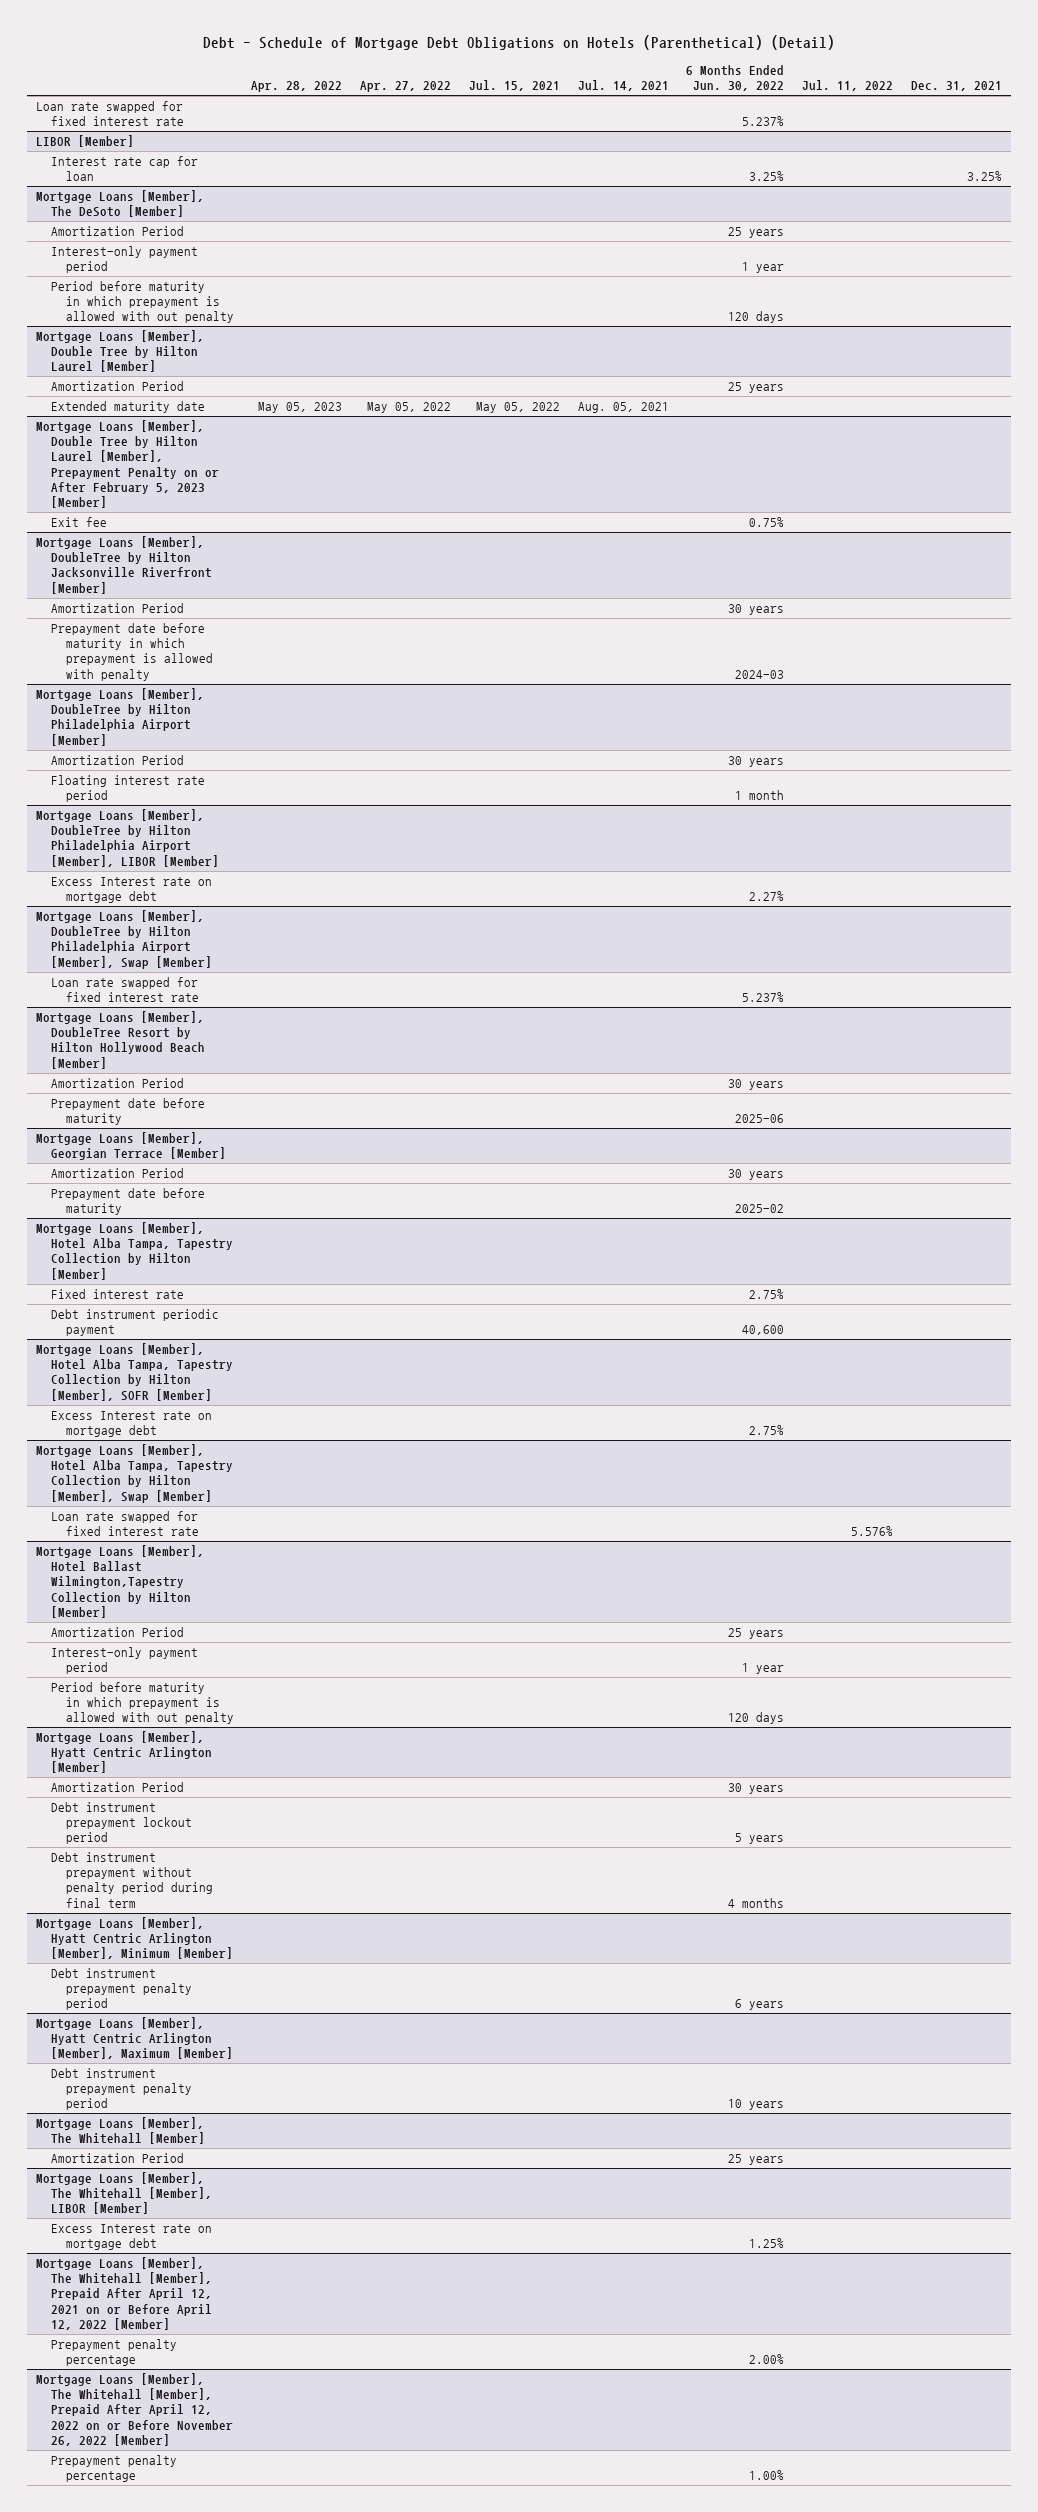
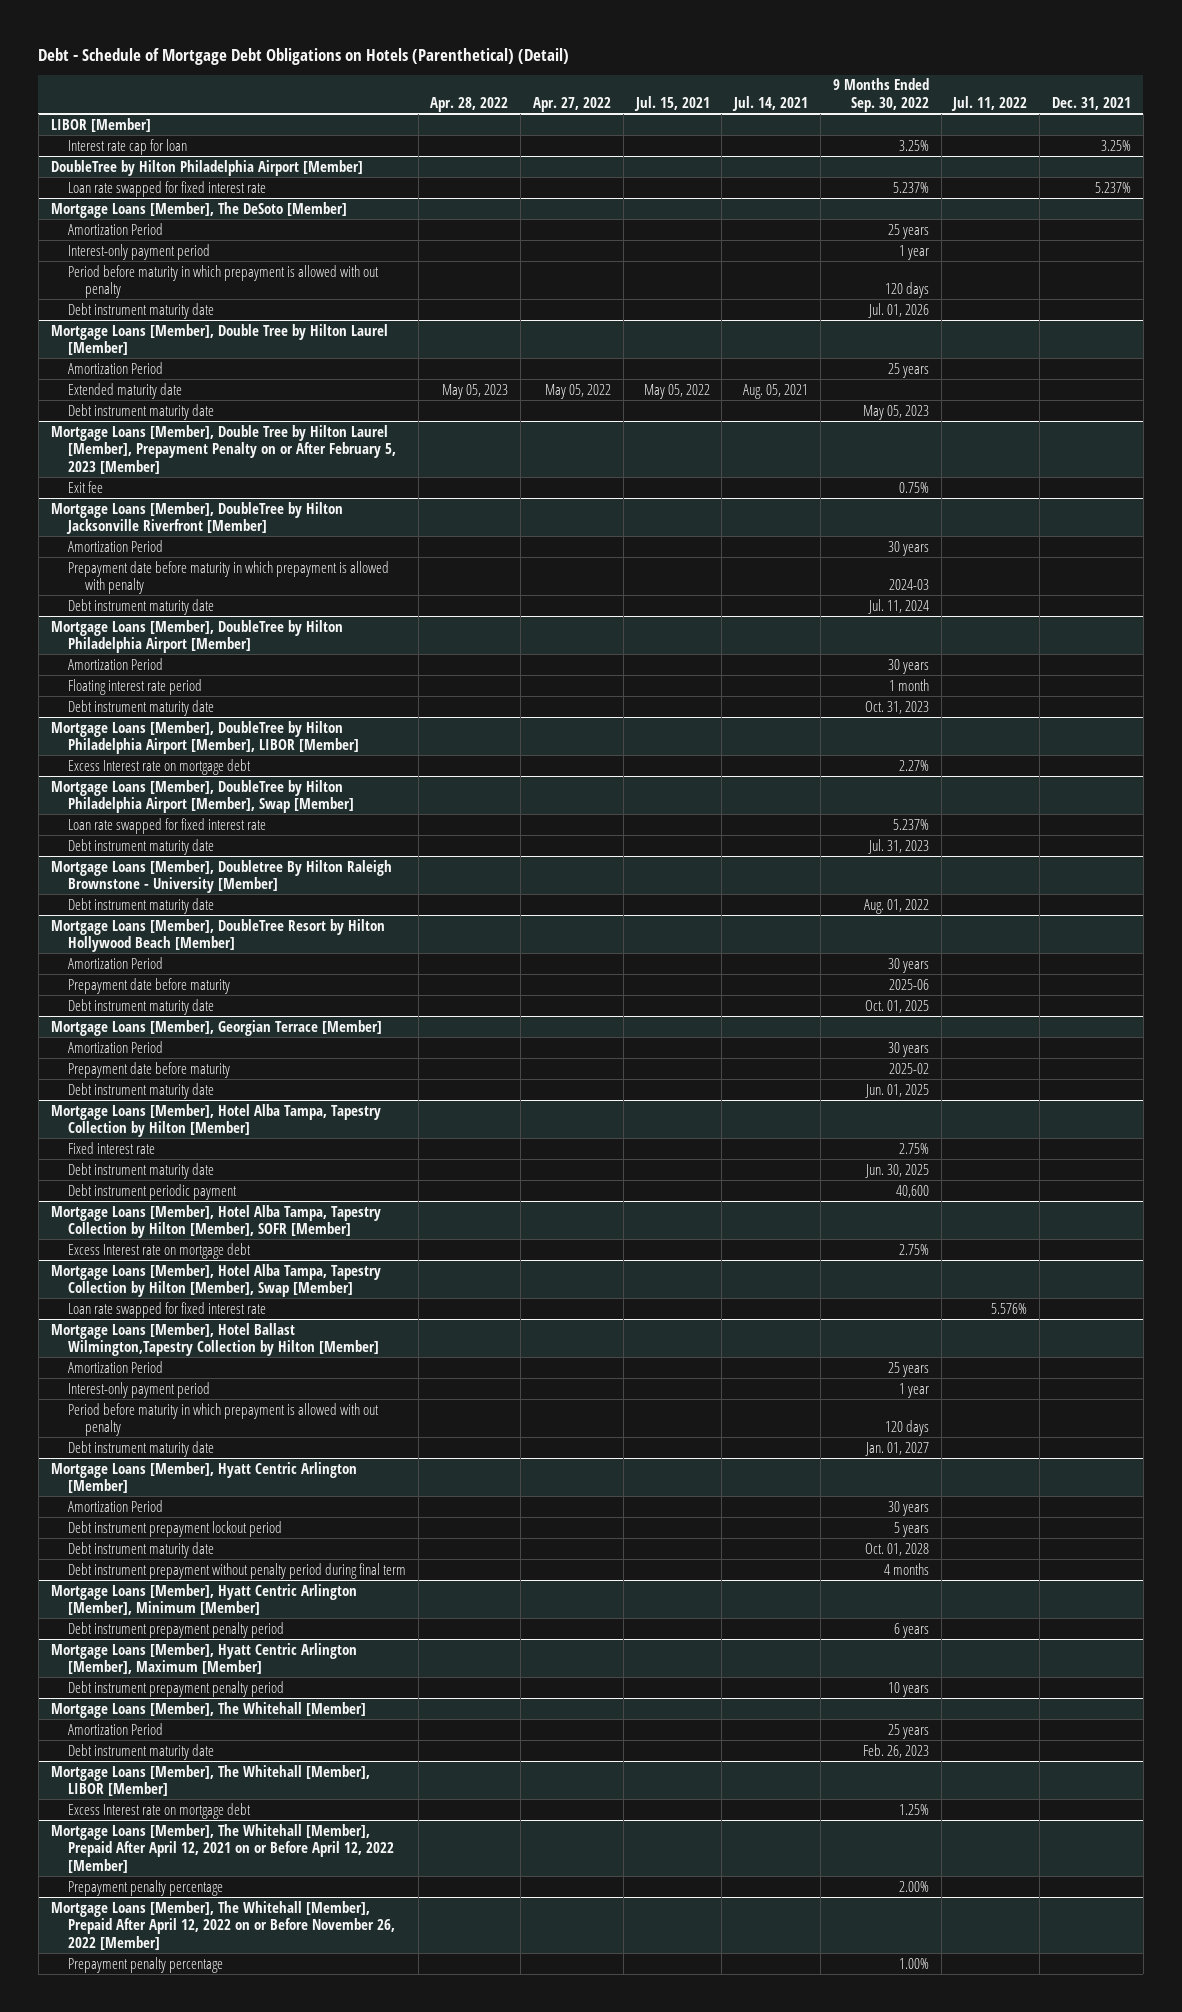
[686,65,785,92] 6 Months Ended Jun. 30, 2022 -> none
none -> [832,78,929,112] 9 Months Ended Sep. 30, 2022
[36,101,184,127] Loan rate swapped for fixed interest rate -> none
none -> [50,159,363,176] DoubleTree by Hilton Philadelphia Airport [Member]
none -> [67,180,266,197] Loan rate swapped for fixed interest rate
none -> [67,302,214,319] Debt instrument maturity date
none -> [67,403,214,420] Debt instrument maturity date
none -> [67,598,214,615] Debt instrument maturity date
none -> [67,699,214,716] Debt instrument maturity date
none -> [67,838,214,855] Debt instrument maturity date
none -> [50,859,392,894] Mortgage Loans [Member], Doubletree By Hilton Raleigh Brownstone - University [Member]
none -> [67,897,214,914] Debt instrument maturity date
none -> [67,998,214,1015] Debt instrument maturity date
none -> [67,1082,214,1099] Debt instrument maturity date
none -> [67,1162,214,1179] Debt instrument maturity date
none -> [67,1440,214,1457] Debt instrument maturity date
none -> [67,1541,214,1558] Debt instrument maturity date
none -> [67,1743,214,1760] Debt instrument maturity date

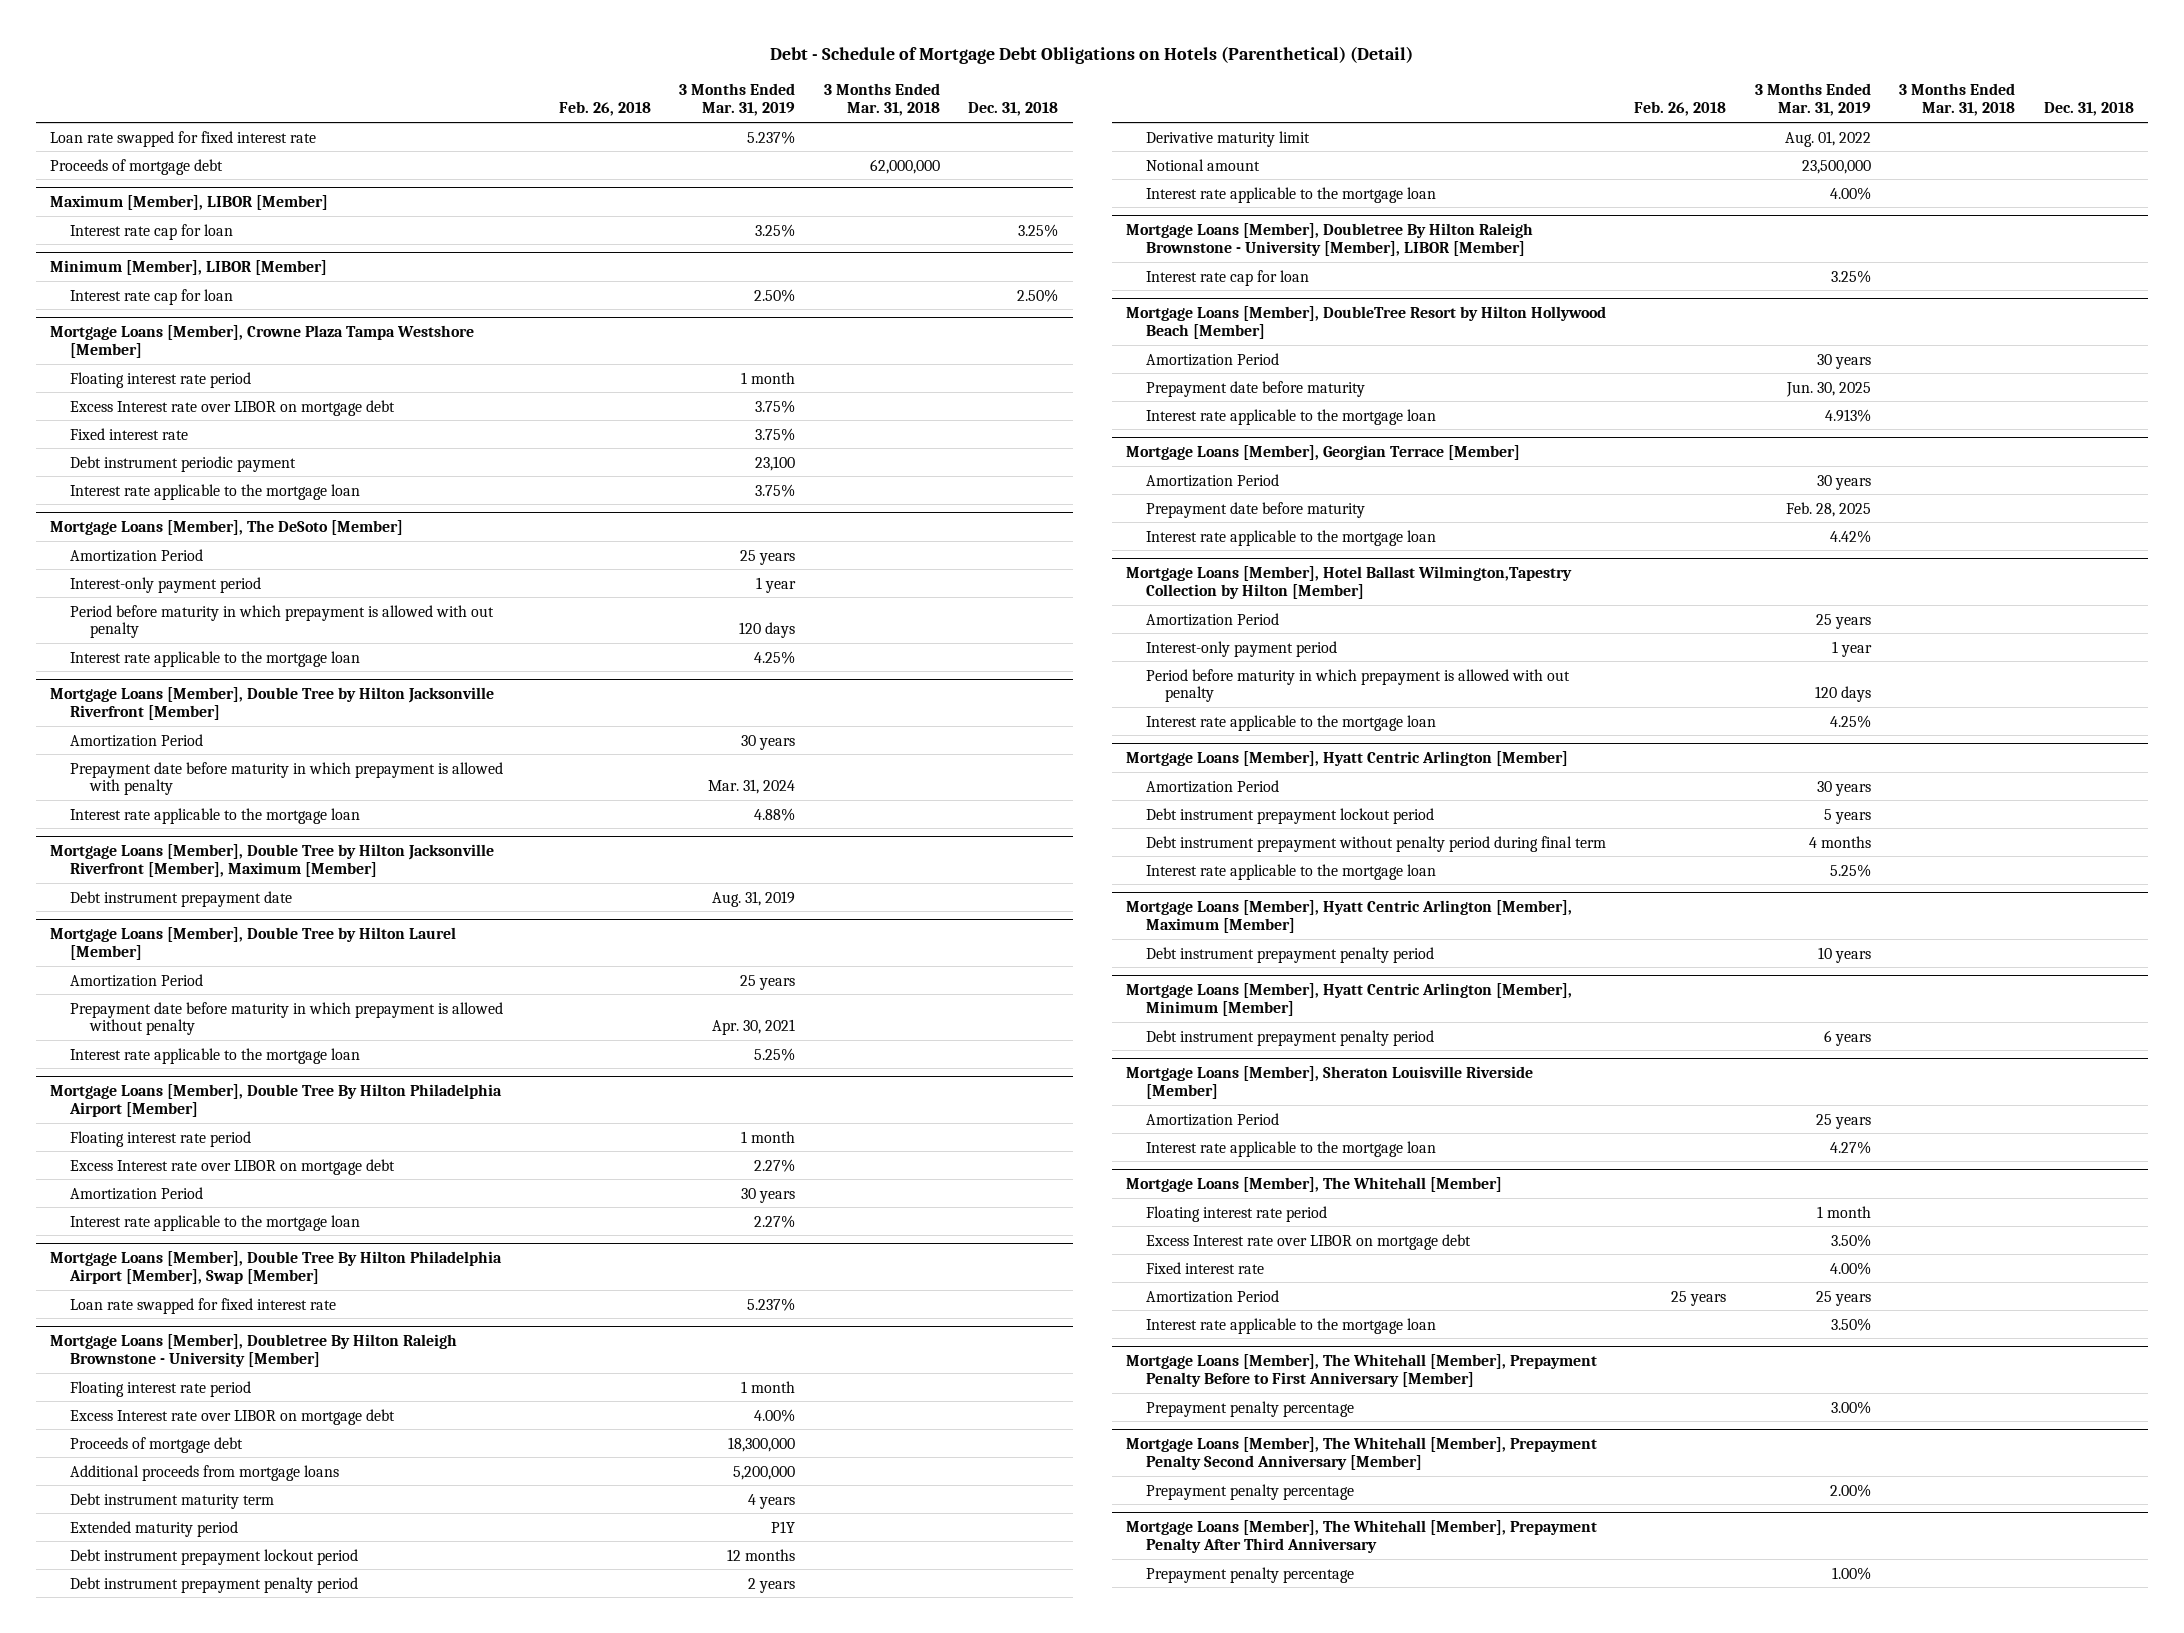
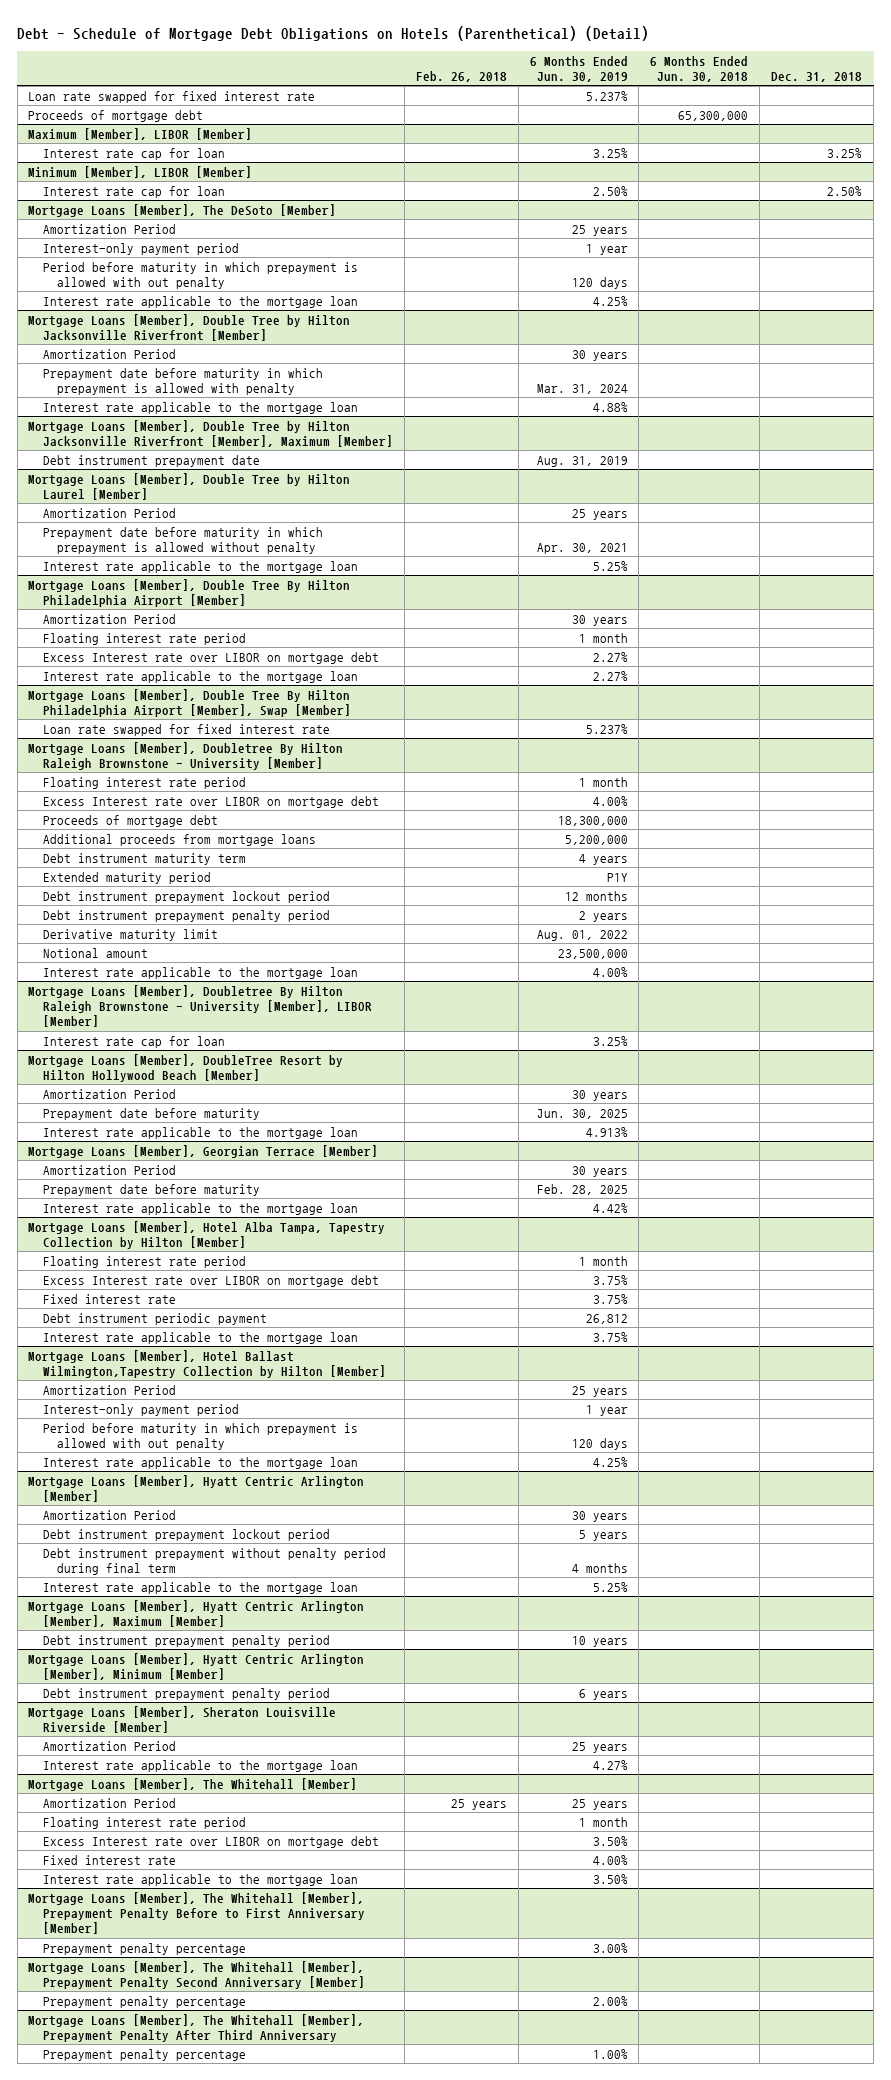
[679,83,796,117] 3 Months Ended Mar. 31, 2019 -> none
[823,83,940,117] 3 Months Ended Mar. 31, 2018 -> none
none -> [529,55,628,82] 6 Months Ended Jun. 30, 2019
none -> [650,55,749,82] 6 Months Ended Jun. 30, 2018
[50,325,475,359] Mortgage Loans [Member], Crowne Plaza Tampa Westshore [Member] -> none
[70,371,252,388] Floating interest rate period -> none
[70,399,396,416] Excess Interest rate over LIBOR on mortgage debt -> none
[70,427,189,440] Fixed interest rate -> none
[70,455,297,472] Debt instrument periodic payment -> none
[70,483,361,500] Interest rate applicable to the mortgage loan -> none
[70,1186,204,1200] Amortization Period -> [42,613,176,624] Amortization Period
none -> [28,1220,386,1250] Mortgage Loans [Member], Hotel Alba Tampa, Tapestry Collection by Hilton [Member]
none -> [42,1255,246,1268] Floating interest rate period
none -> [42,1274,379,1287] Excess Interest rate over LIBOR on mortgage debt
none -> [42,1293,176,1304] Fixed interest rate
none -> [42,1312,267,1325] Debt instrument periodic payment
none -> [42,1331,358,1344] Interest rate applicable to the mortgage loan
[1145,1289,1279,1303] Amortization Period -> [42,1797,176,1808] Amortization Period

